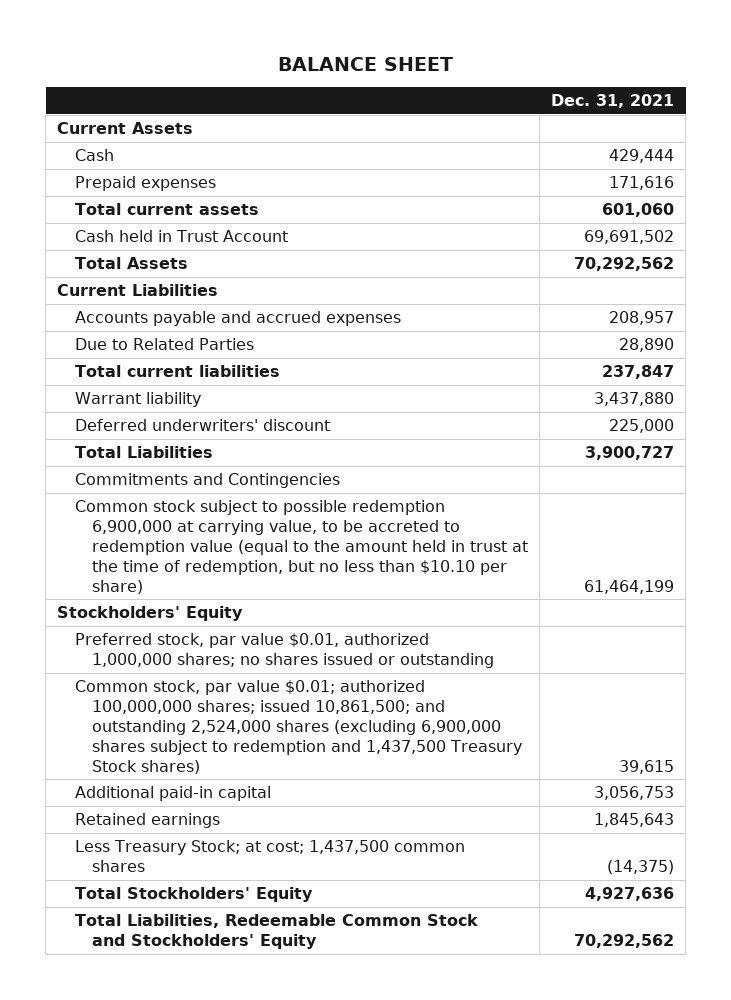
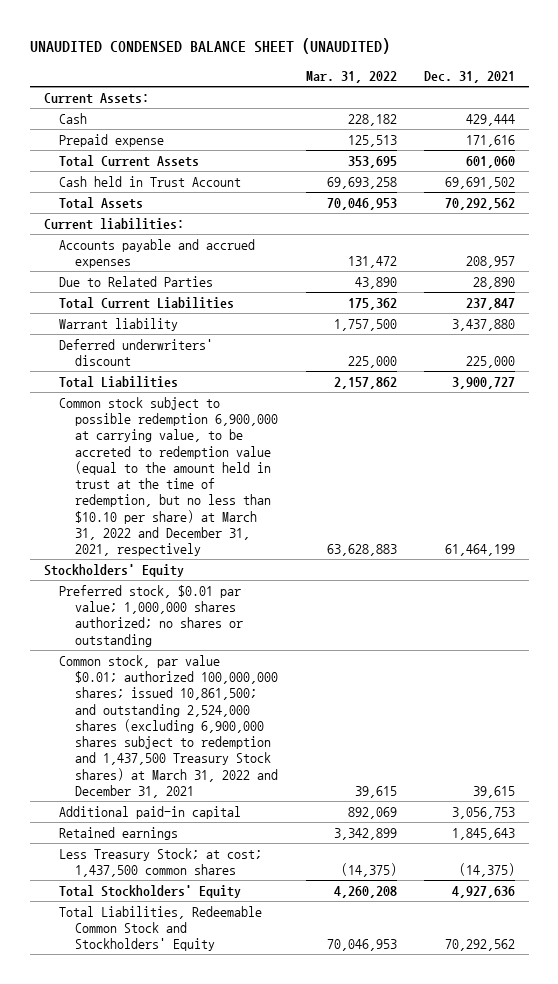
[277,57,453,72] BALANCE SHEET -> [29,38,390,55] UNAUDITED CONDENSED BALANCE SHEET (UNAUDITED)
none -> [305,71,397,84] Mar. 31, 2022
[57,122,194,135] Current Assets -> [43,92,149,104] Current Assets:
[74,176,216,192] Prepaid expenses -> [59,133,165,147] Prepaid expense
[74,203,259,216] Total current assets -> [59,154,200,167] Total Current Assets
[57,284,219,297] Current Liabilities -> [43,217,184,230] Current liabilities:
[74,365,280,378] Total current liabilities -> [59,296,235,309] Total Current Liabilities
[74,473,340,489] Commitments and Contingencies -> none
[74,500,529,595] Common stock subject to possible redemption 6,900,000 at carrying value, to be accreted to redemption value (equal to the amount held in trust at the time of redemption, but no less than $10.10 per share) -> [59,396,279,557] Common stock subject to possible redemption 6,900,000 at carrying value, to be accreted to redemption value (equal to the amount held in trust at the time of redemption, but no less than $10.10 per share) at March 31, 2022 and December 31, 2021, respectively
[74,633,495,669] Preferred stock, par value $0.01, authorized 1,000,000 shares; no shares issued or outstanding -> [59,584,244,647] Preferred stock, $0.01 par value; 1,000,000 shares authorized; no shares or outstanding
[74,680,523,775] Common stock, par value $0.01; authorized 100,000,000 shares; issued 10,861,500; and outstanding 2,524,000 shares (excluding 6,900,000 shares subject to redemption and 1,437,500 Treasury Stock shares) -> [59,654,279,798] Common stock, par value $0.01; authorized 100,000,000 shares; issued 10,861,500; and outstanding 2,524,000 shares (excluding 6,900,000 shares subject to redemption and 1,437,500 Treasury Stock shares) at March 31, 2022 and December 31, 2021

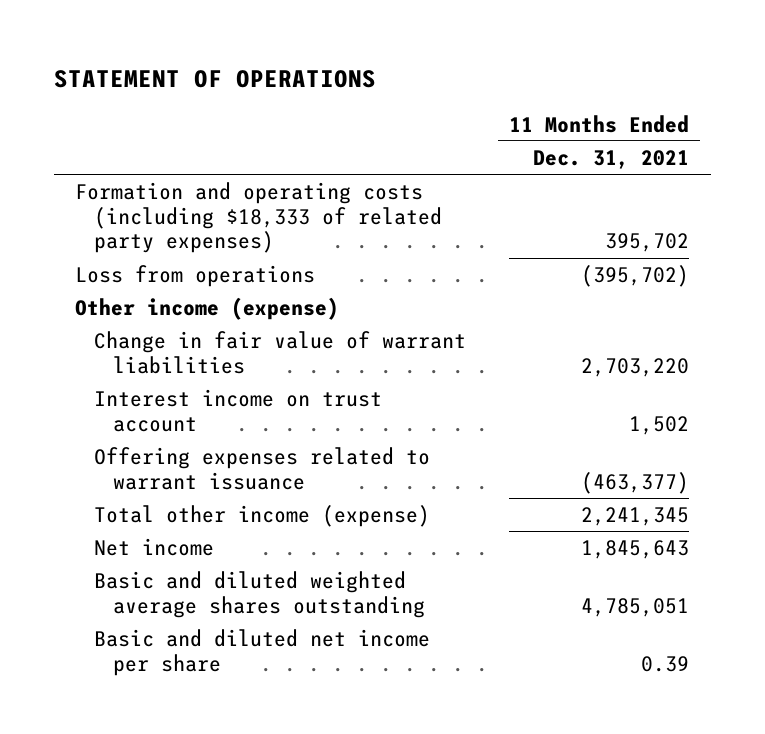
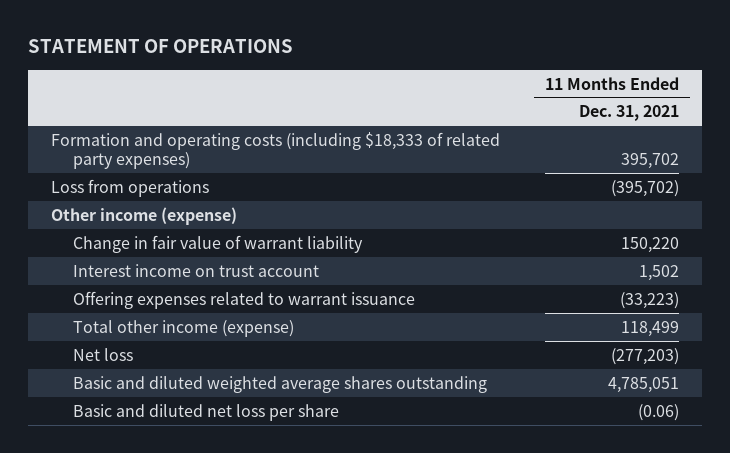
[94,331,467,374] Change in fair value of warrant liabilities -> [72,234,363,253] Change in fair value of warrant liability
[581,357,690,377] 2,703,220 -> [621,236,680,253] 150,220
[581,471,690,494] (463,377) -> [620,291,680,309] (33,223)
[581,507,690,527] 2,241,345 -> [621,320,680,337] 118,499
[94,538,215,557] Net income -> [72,347,133,361] Net loss
[581,540,690,560] 1,845,643 -> [611,347,680,365] (277,203)
[94,629,431,676] Basic and diluted net income per share -> [72,403,339,421] Basic and diluted net loss per share
[641,655,690,672] 0.39 -> [638,403,680,421] (0.06)

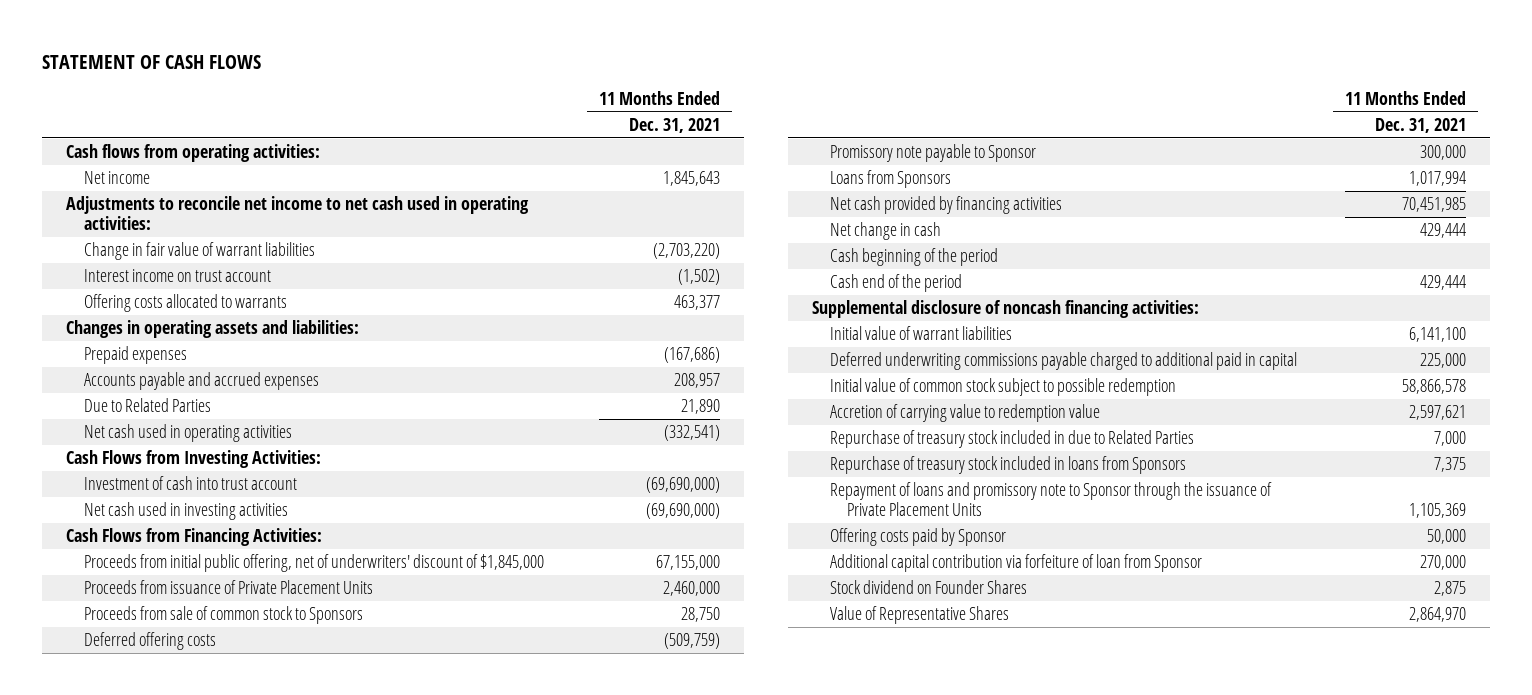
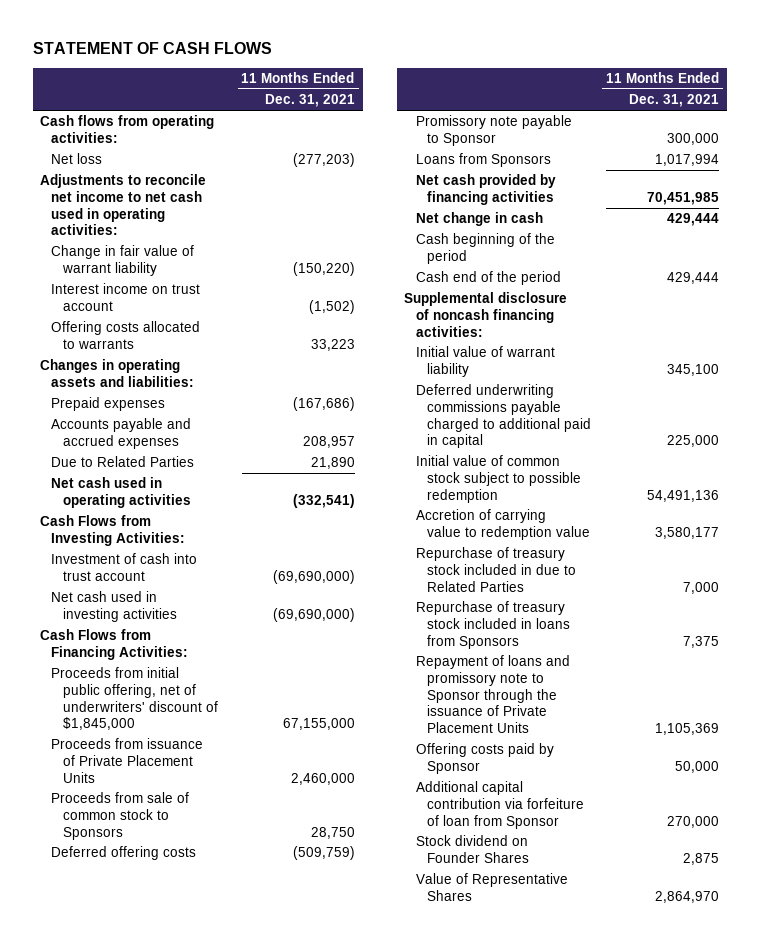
[83,171,150,185] Net income -> [51,153,103,165] Net loss
[663,171,721,187] 1,845,643 -> [292,153,355,168] (277,203)
[83,242,315,261] Change in fair value of warrant liabilities -> [51,245,195,276] Change in fair value of warrant liability
[653,243,721,260] (2,703,220) -> [292,261,355,276] (150,220)
[674,295,721,311] 463,377 -> [310,338,355,351] 33,223
[829,326,1012,341] Initial value of warrant liabilities -> [415,346,555,377] Initial value of warrant liability
[1409,327,1467,343] 6,141,100 -> [667,363,720,376] 345,100
[1402,379,1467,395] 58,866,578 -> [647,489,720,502] 54,491,136
[1409,405,1467,421] 2,597,621 -> [655,526,720,539] 3,580,177

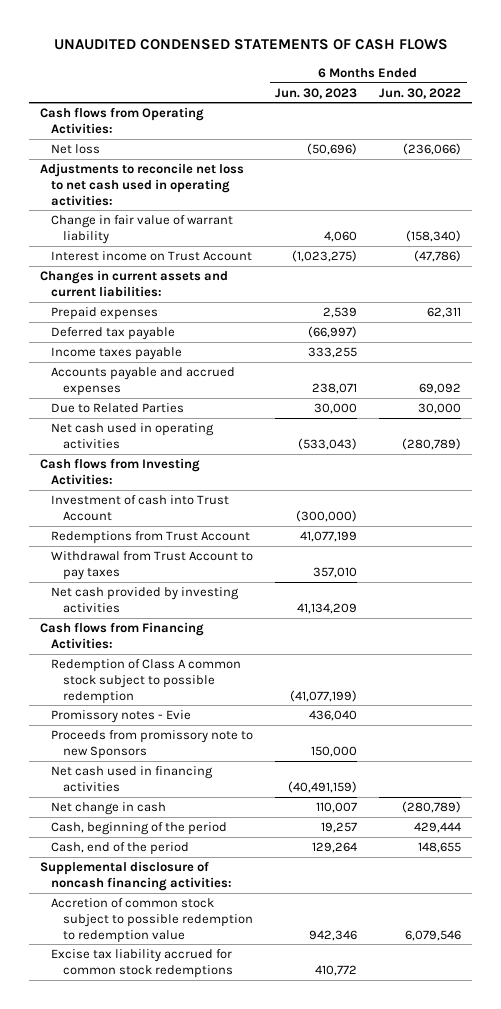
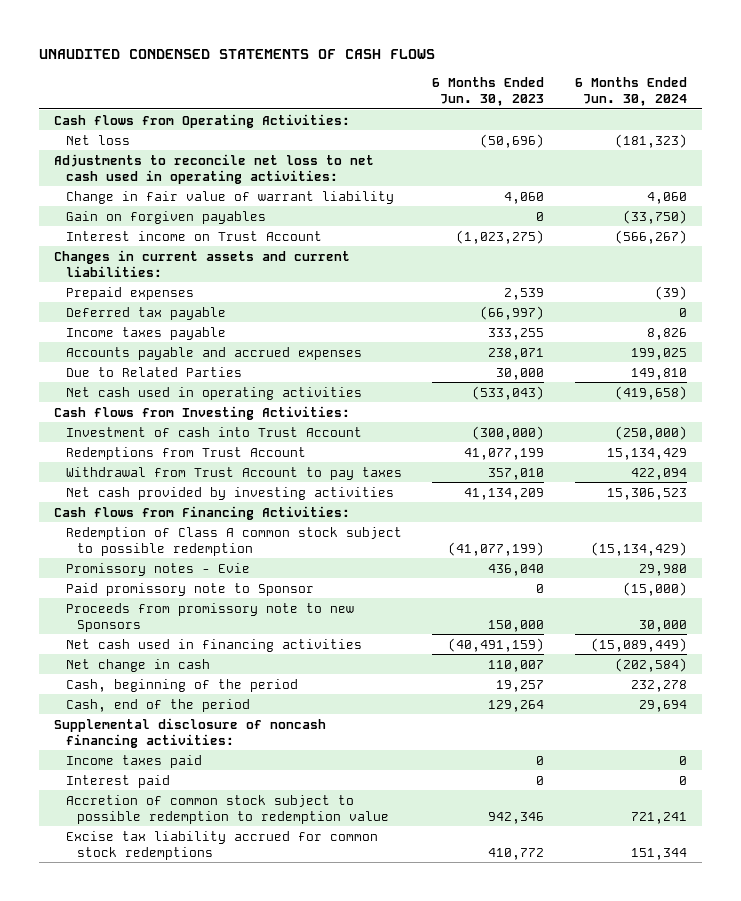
[379,87,462,99] Jun. 30, 2022 -> none
none -> [574,77,687,107] 6 Months Ended Jun. 30, 2024
none -> [65,210,266,224] Gain on forgiven payables
none -> [65,582,314,596] Paid promissory note to Sponsor
none -> [65,754,202,768] Income taxes paid
none -> [65,774,170,788] Interest paid

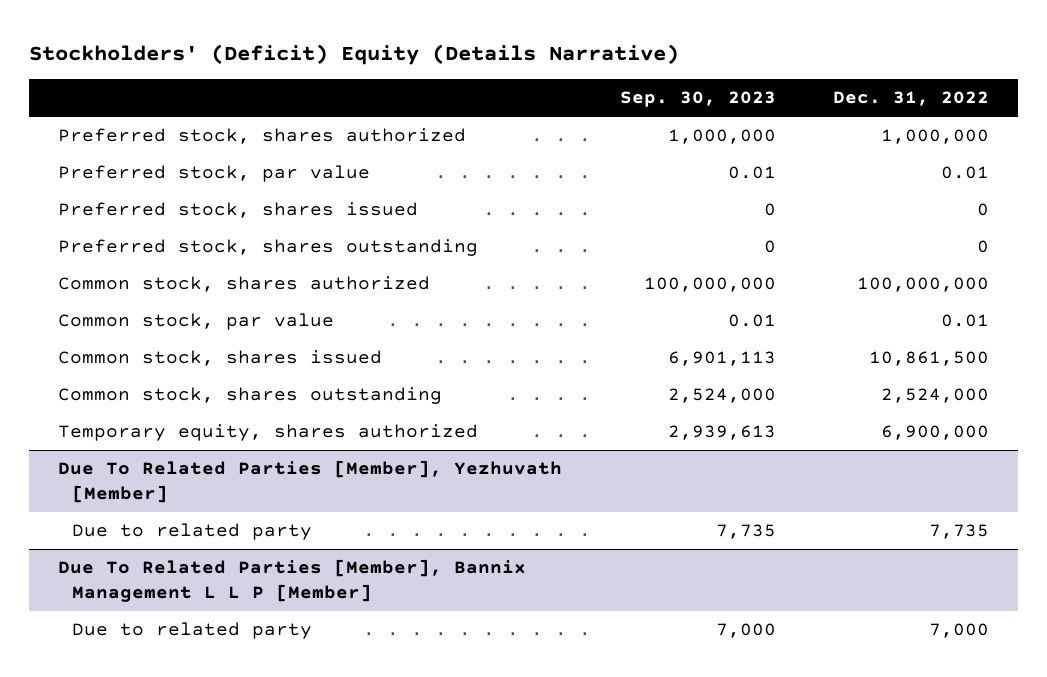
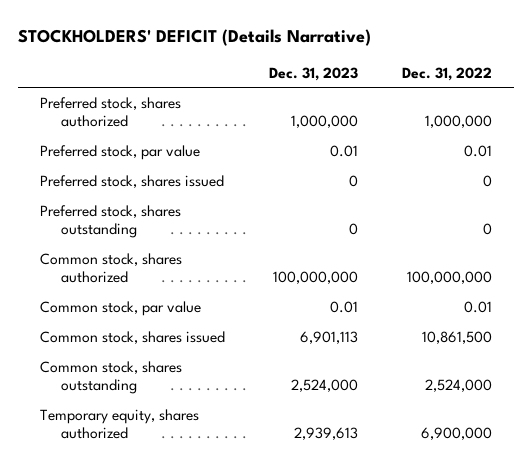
[29,43,680,65] Stockholders' (Deficit) Equity (Details Narrative) -> [17,28,371,46] STOCKHOLDERS' DEFICIT (Details Narrative)
[619,91,776,108] Sep. 30, 2023 -> none
none -> [269,66,359,81] Dec. 31, 2023
[58,460,563,504] Due To Related Parties [Member], Yezhuvath [Member] -> none
[71,523,312,541] Due to related party -> none
[58,559,527,603] Due To Related Parties [Member], Bannix Management L L P [Member] -> none
[71,622,312,640] Due to related party -> none

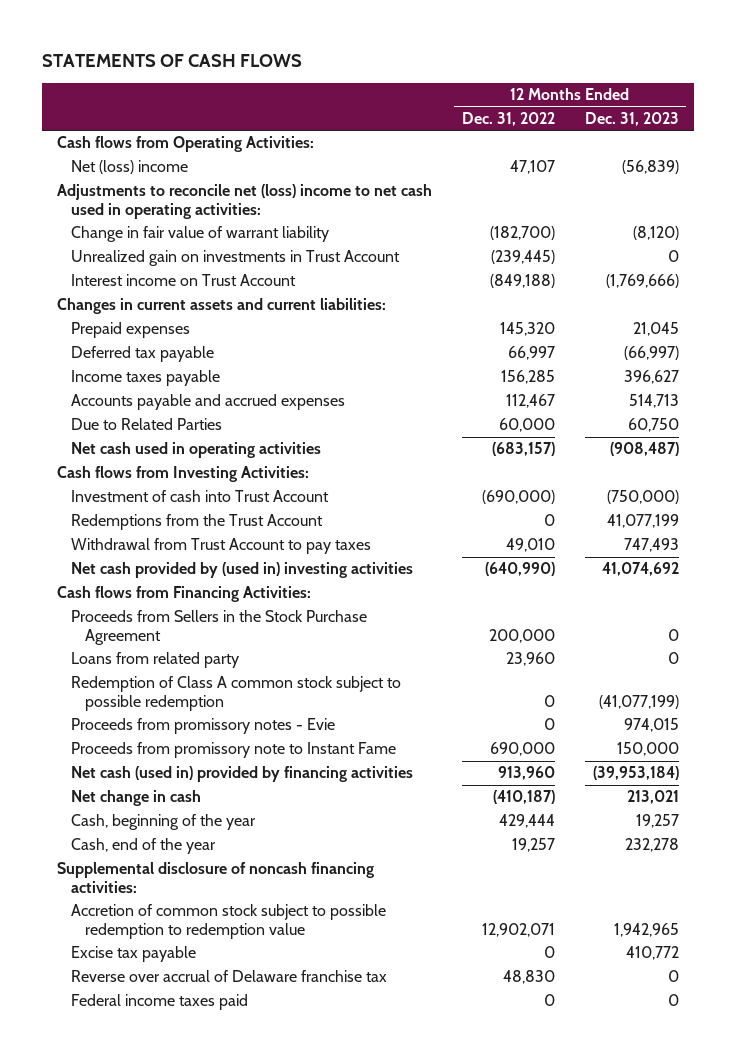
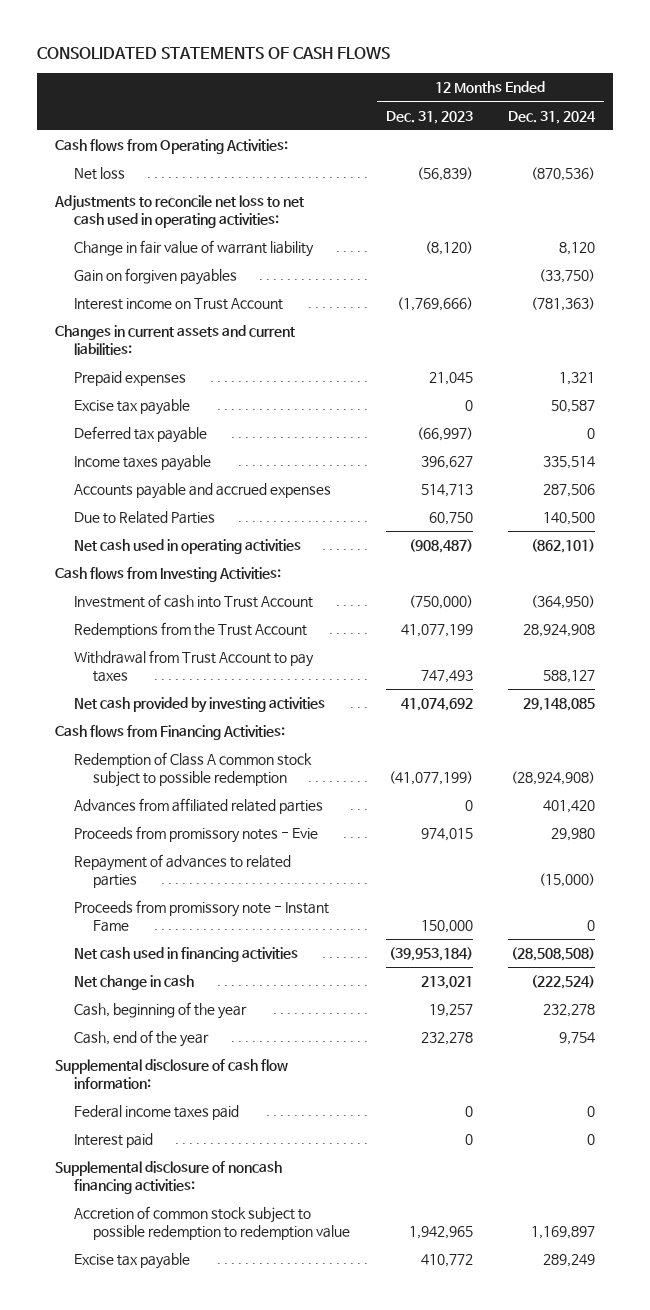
[41,53,302,67] STATEMENTS OF CASH FLOWS -> [37,47,391,60] CONSOLIDATED STATEMENTS OF CASH FLOWS
[461,111,555,126] Dec. 31, 2022 -> none
none -> [508,110,597,124] Dec. 31, 2024
[71,160,189,175] Net (loss) income -> [74,167,126,181] Net loss
[56,184,432,220] Adjustments to reconcile net (loss) income to net cash used in operating activities: -> [54,195,305,228] Adjustments to reconcile net loss to net cash used in operating activities:
[71,250,401,267] Unrealized gain on investments in Trust Account -> none
none -> [74,268,238,286] Gain on forgiven payables
none -> [74,399,191,416] Excise tax payable
[71,562,414,579] Net cash provided by (used in) investing activities -> [74,697,326,714] Net cash provided by investing activities
[71,610,368,646] Proceeds from Sellers in the Stock Purchase Agreement -> none
[71,652,240,669] Loans from related party -> none
none -> [74,798,324,815] Advances from affiliated related parties
none -> [74,854,292,888] Repayment of advances to related parties
[71,742,397,759] Proceeds from promissory note to Instant Fame -> [74,900,330,932] Proceeds from promissory note - Instant Fame
[71,766,414,783] Net cash (used in) provided by financing activities -> [74,947,299,963] Net cash used in financing activities
none -> [55,1059,289,1089] Supplemental disclosure of cash flow information:
[71,994,249,1011] Federal income taxes paid -> [74,1105,240,1121] Federal income taxes paid
none -> [74,1133,154,1149] Interest paid
[71,970,388,983] Reverse over accrual of Delaware franchise tax -> none

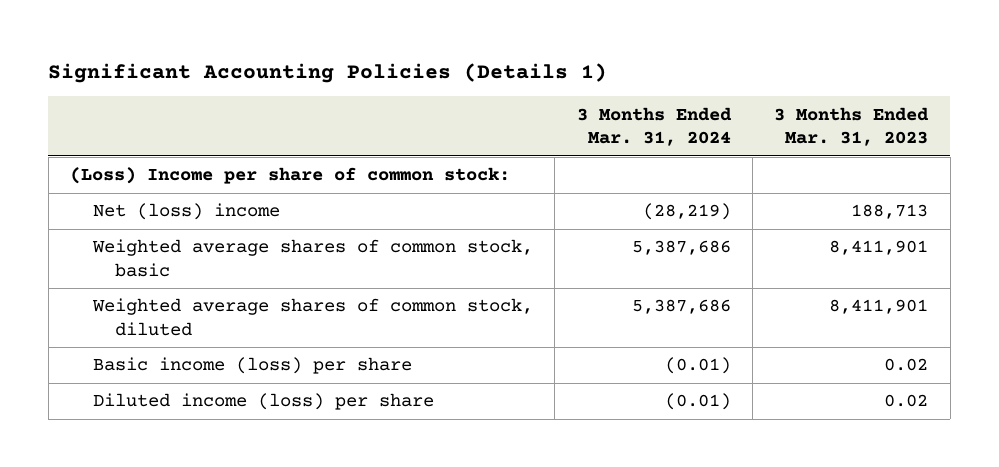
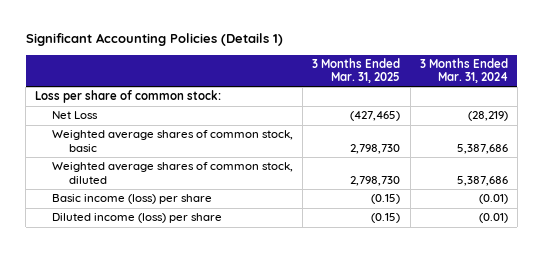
[774,106,930,147] 3 Months Ended Mar. 31, 2023 -> none
none -> [312,57,401,84] 3 Months Ended Mar. 31, 2025
[70,167,511,185] (Loss) Income per share of common stock: -> [35,90,222,104] Loss per share of common stock:
[92,203,280,221] Net (loss) income -> [52,111,99,120] Net Loss

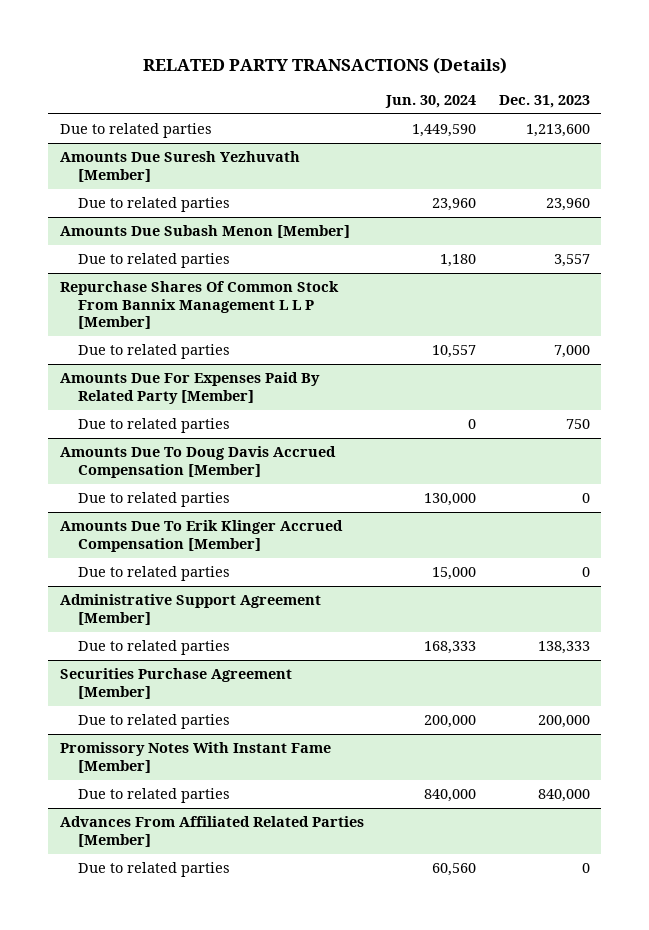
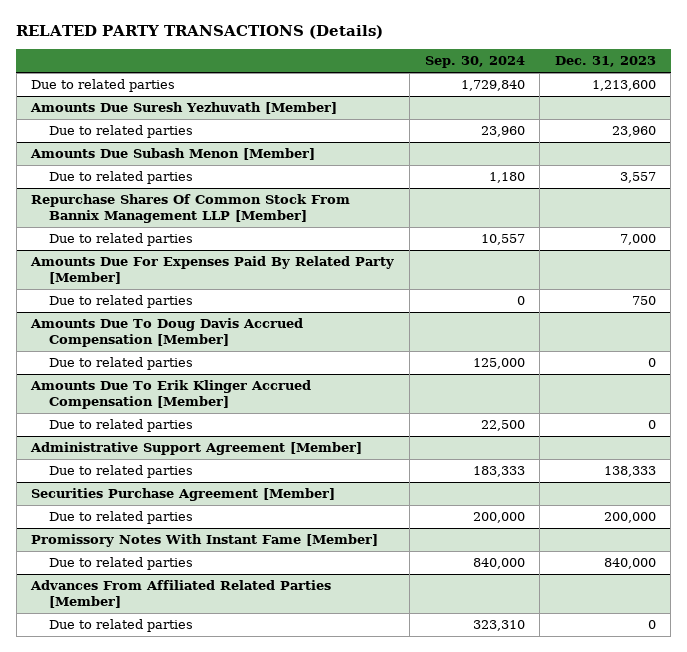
[385,94,477,108] Jun. 30, 2024 -> none
none -> [424,56,525,69] Sep. 30, 2024
[59,281,339,329] Repurchase Shares Of Common Stock From Bannix Management L L P [Member] -> [31,194,351,224] Repurchase Shares Of Common Stock From Bannix Management LLP [Member]

